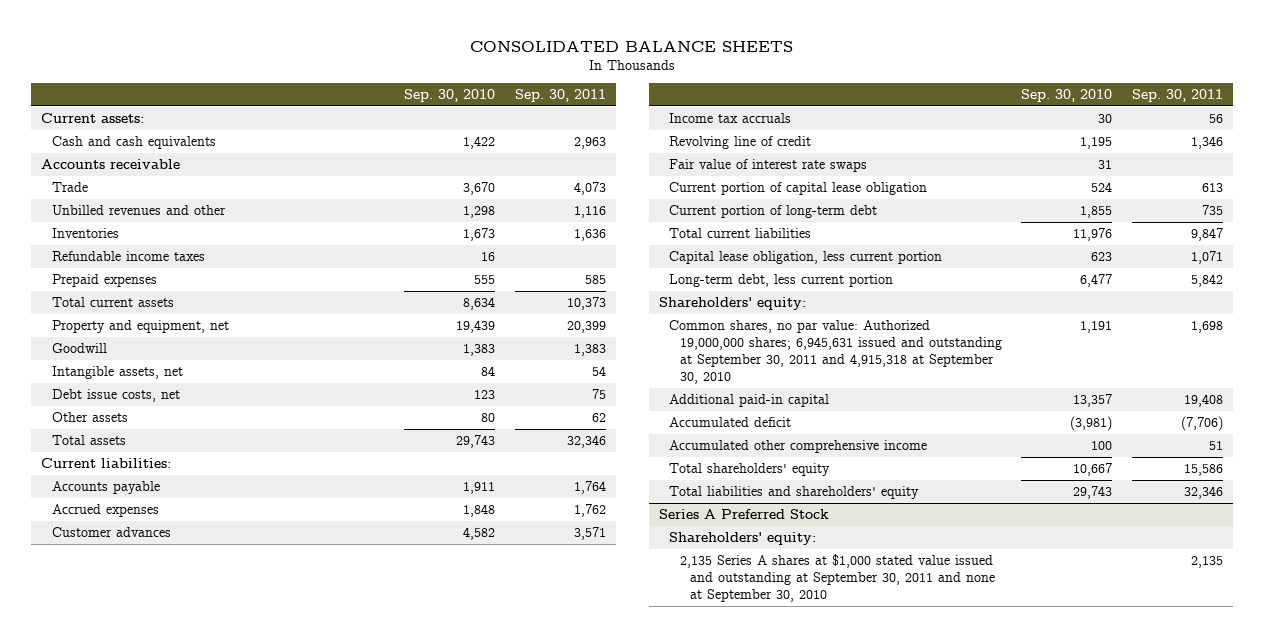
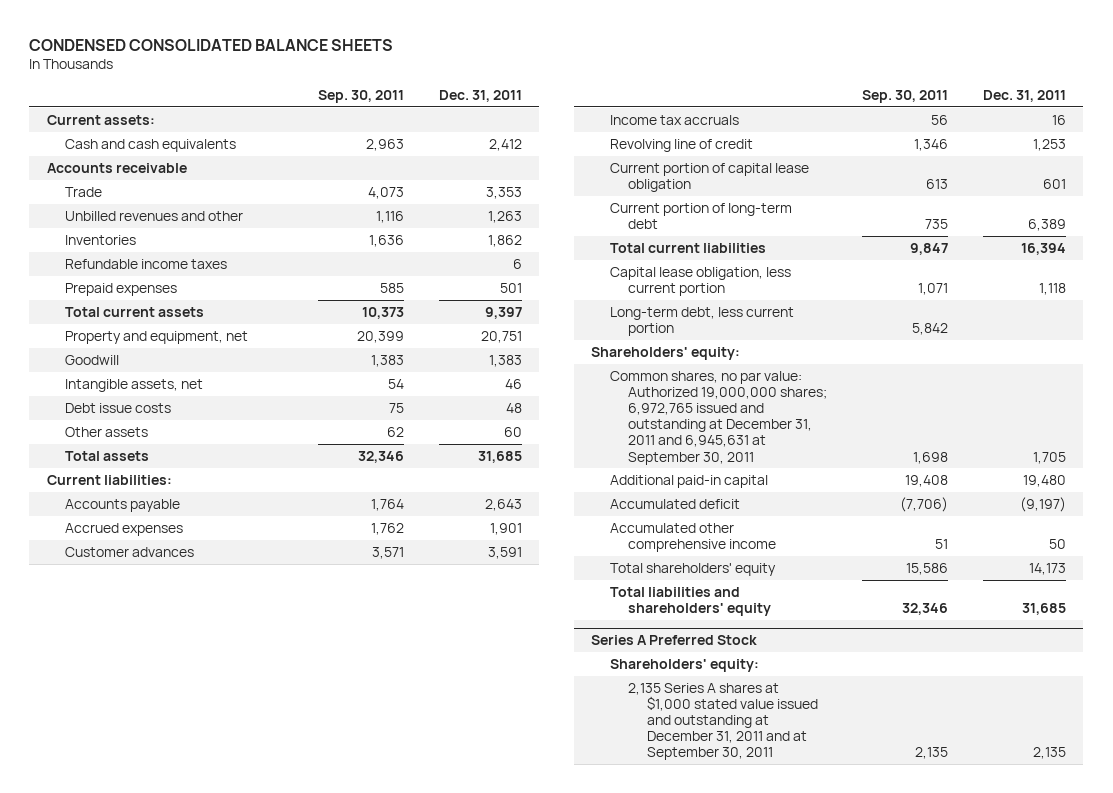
[470,40,794,52] CONSOLIDATED BALANCE SHEETS -> [29,38,394,51] CONDENSED CONSOLIDATED BALANCE SHEETS
[403,89,495,103] Sep. 30, 2010 -> none
none -> [438,90,522,103] Dec. 31, 2011
[51,388,180,402] Debt issue costs, net -> [65,402,172,413] Debt issue costs
[669,158,868,172] Fair value of interest rate swaps -> none
[669,319,1002,385] Common shares, no par value: Authorized 19,000,000 shares; 6,945,631 issued and outstanding at September 30, 2011 and 4,915,318 at September 30, 2010 -> [609,370,828,465] Common shares, no par value: Authorized 19,000,000 shares; 6,972,765 issued and outstanding at December 31, 2011 and 6,945,631 at September 30, 2011
[679,553,995,603] 2,135 Series A shares at $1,000 stated value issued and outstanding at September 30, 2011 and none at September 30, 2010 -> [628,682,818,761] 2,135 Series A shares at $1,000 stated value issued and outstanding at December 31, 2011 and at September 30, 2011

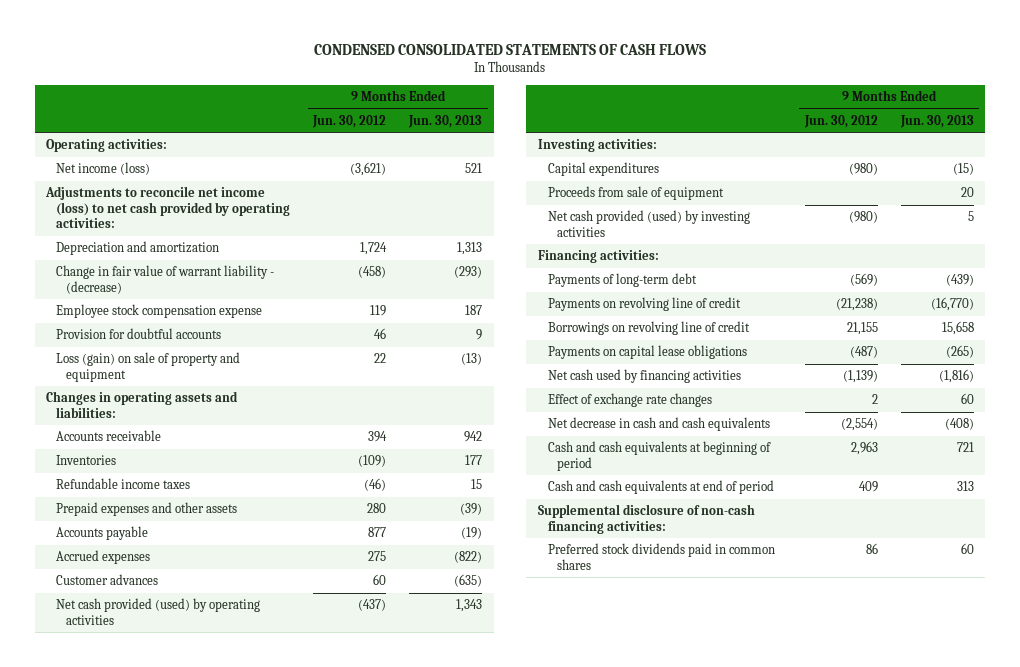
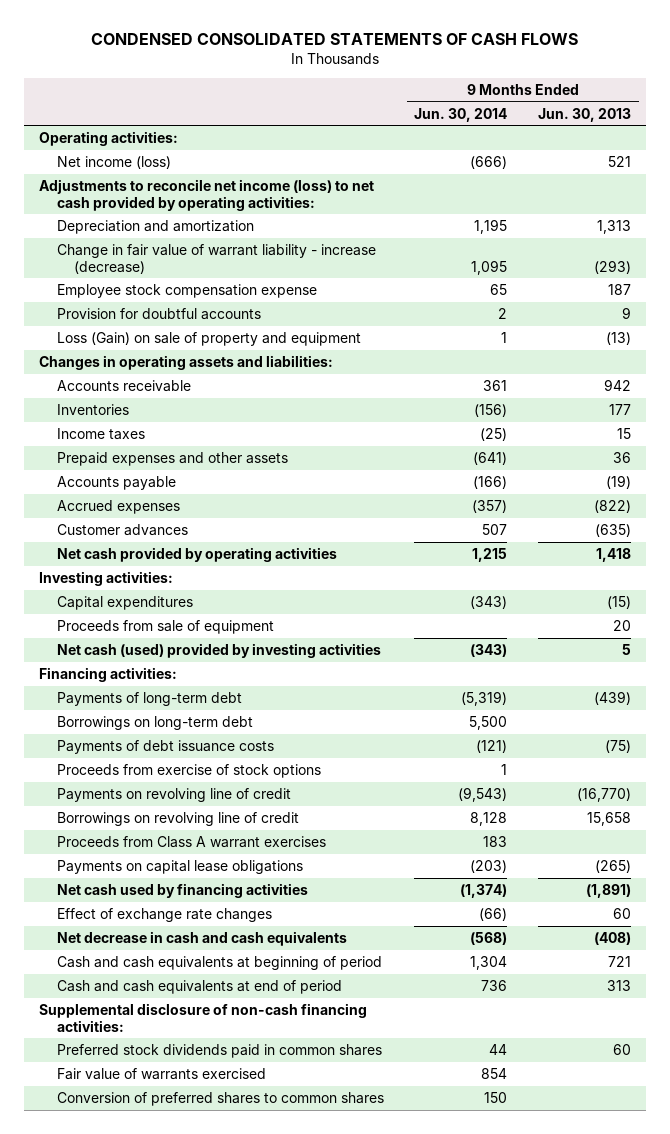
[312,114,387,128] Jun. 30, 2012 -> none
none -> [414,107,508,122] Jun. 30, 2014
[56,265,275,294] Change in fair value of warrant liability - (decrease) -> [56,243,376,274] Change in fair value of warrant liability - increase (decrease)
[56,352,241,382] Loss (gain) on sale of property and equipment -> [56,331,361,346] Loss (Gain) on sale of property and equipment
[56,478,191,490] Refundable income taxes -> [56,427,145,440] Income taxes
[460,503,483,516] (39) -> [612,451,631,463] 36
[56,598,261,625] Net cash provided (used) by operating activities -> [56,546,337,562] Net cash provided by operating activities
[456,599,483,613] 1,343 -> [595,547,631,562] 1,418
[547,210,750,237] Net cash provided (used) by investing activities -> [56,642,381,658] Net cash (used) provided by investing activities
none -> [56,715,253,730] Borrowings on long-term debt
none -> [56,739,274,754] Payments of debt issuance costs
none -> [56,763,321,778] Proceeds from exercise of stock options
none -> [56,835,326,848] Proceeds from Class A warrant exercises
[938,369,974,384] (1,816) -> [585,883,631,898] (1,891)
none -> [56,1067,266,1080] Fair value of warrants exercised
none -> [56,1091,384,1106] Conversion of preferred shares to common shares

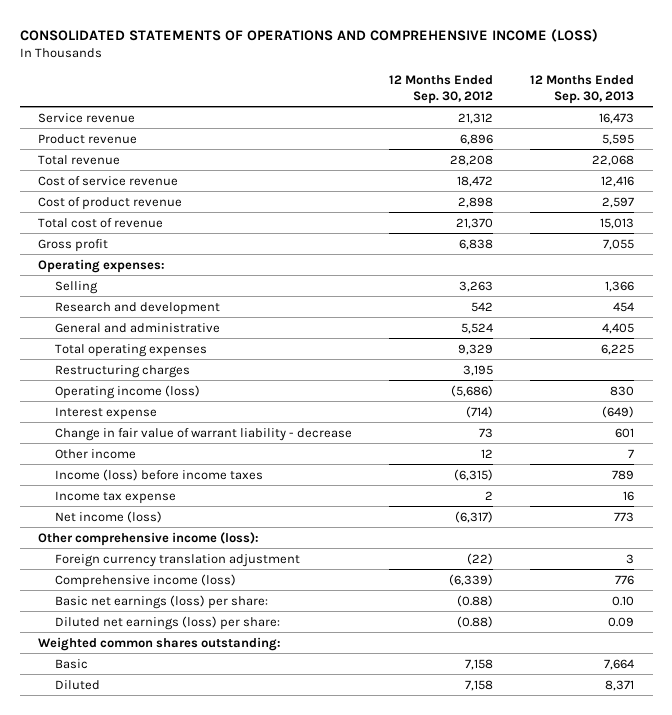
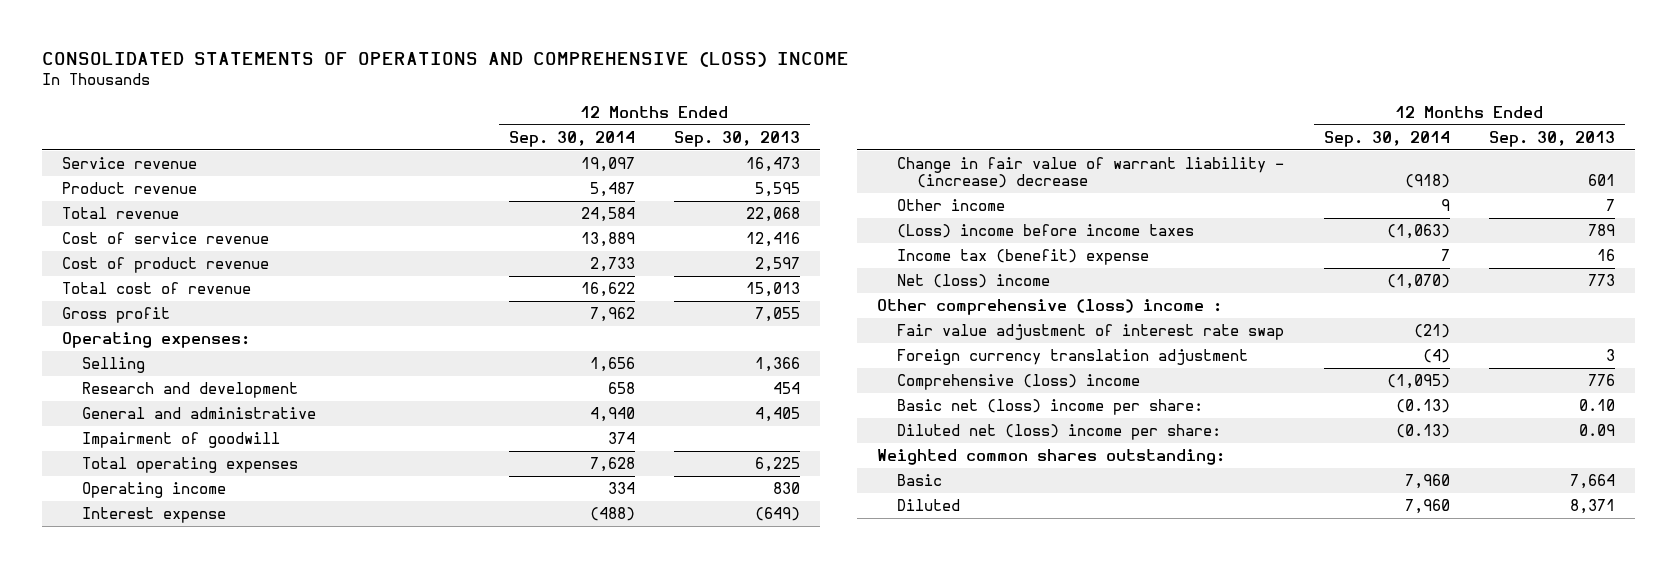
[19,28,598,42] CONSOLIDATED STATEMENTS OF OPERATIONS AND COMPREHENSIVE INCOME (LOSS) -> [42,52,850,68] CONSOLIDATED STATEMENTS OF OPERATIONS AND COMPREHENSIVE (LOSS) INCOME
[389,75,494,104] 12 Months Ended Sep. 30, 2012 -> none
none -> [508,130,635,147] Sep. 30, 2014
none -> [81,432,280,449] Impairment of goodwill
[55,364,191,378] Restructuring charges -> none
[55,384,201,399] Operating income (loss) -> [81,482,226,499] Operating income
[55,427,353,441] Change in fair value of warrant liability - decrease -> [896,157,1284,189] Change in fair value of warrant liability - (increase) decrease
[55,468,264,481] Income (loss) before income taxes -> [896,224,1194,239] (Loss) income before income taxes
[55,490,177,504] Income tax expense -> [896,249,1149,266] Income tax (benefit) expense
[55,510,163,523] Net income (loss) -> [896,274,1050,289] Net (loss) income
[38,531,260,546] Other comprehensive income (loss): -> [877,299,1223,316] Other comprehensive (loss) income :
none -> [896,324,1284,341] Fair value adjustment of interest rate swap
[55,573,237,588] Comprehensive income (loss) -> [896,374,1140,391] Comprehensive (loss) income
[55,594,269,609] Basic net earnings (loss) per share: -> [896,399,1203,416] Basic net (loss) income per share:
[55,615,281,630] Diluted net earnings (loss) per share: -> [896,424,1221,441] Diluted net (loss) income per share:

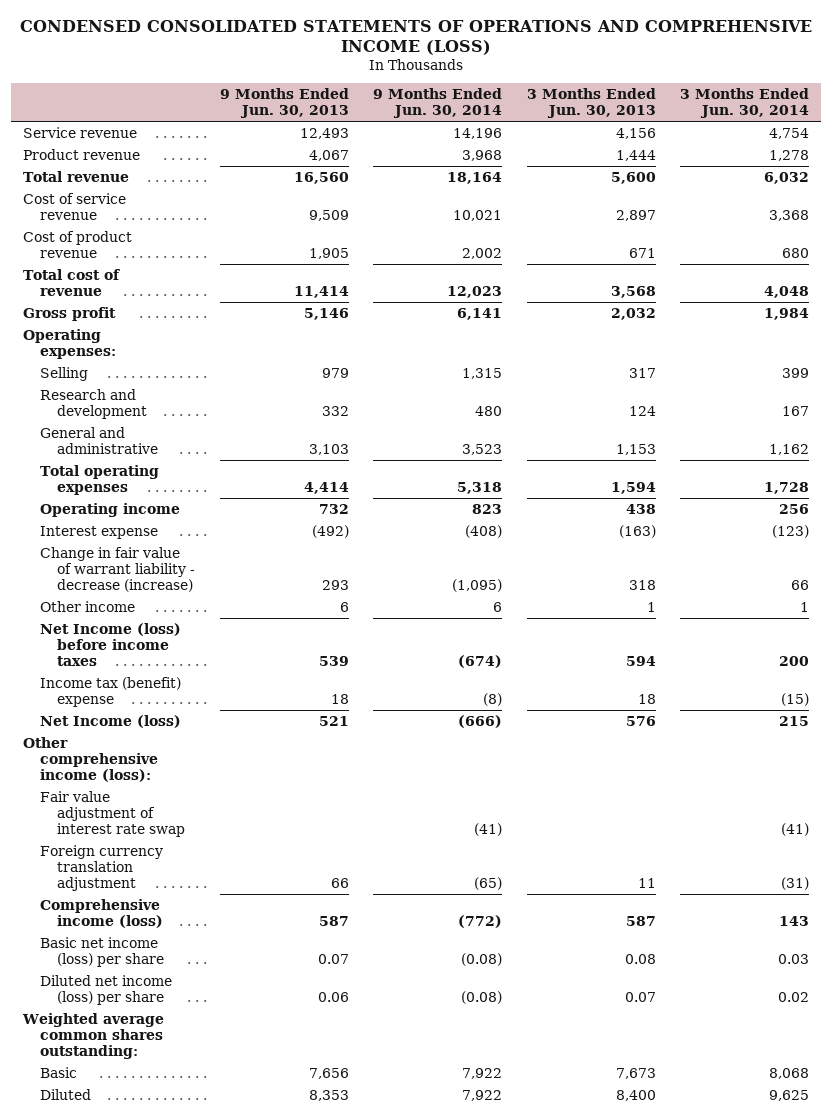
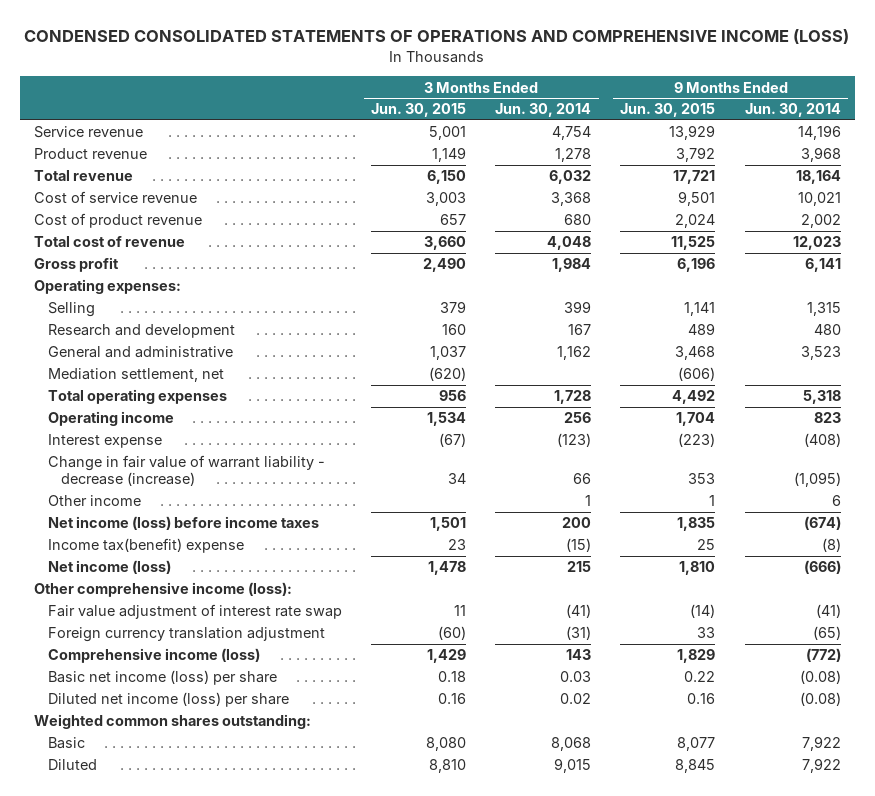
[219,88,349,119] 9 Months Ended Jun. 30, 2013 -> none
[526,88,656,119] 3 Months Ended Jun. 30, 2013 -> none
none -> [371,103,467,118] Jun. 30, 2015
none -> [620,103,716,118] Jun. 30, 2015
none -> [47,368,224,383] Mediation settlement, net
[40,622,182,666] Net Income (loss) before income taxes -> [47,516,319,531] Net income (loss) before income taxes
[40,676,182,707] Income tax (benefit) expense -> [47,538,244,554] Income tax(benefit) expense
[40,714,182,728] Net Income (loss) -> [47,560,171,575] Net income (loss)
[22,1012,165,1059] Weighted average common shares outstanding: -> [34,714,312,730] Weighted common shares outstanding:
[769,1089,810,1101] 9,625 -> [554,758,592,774] 9,015

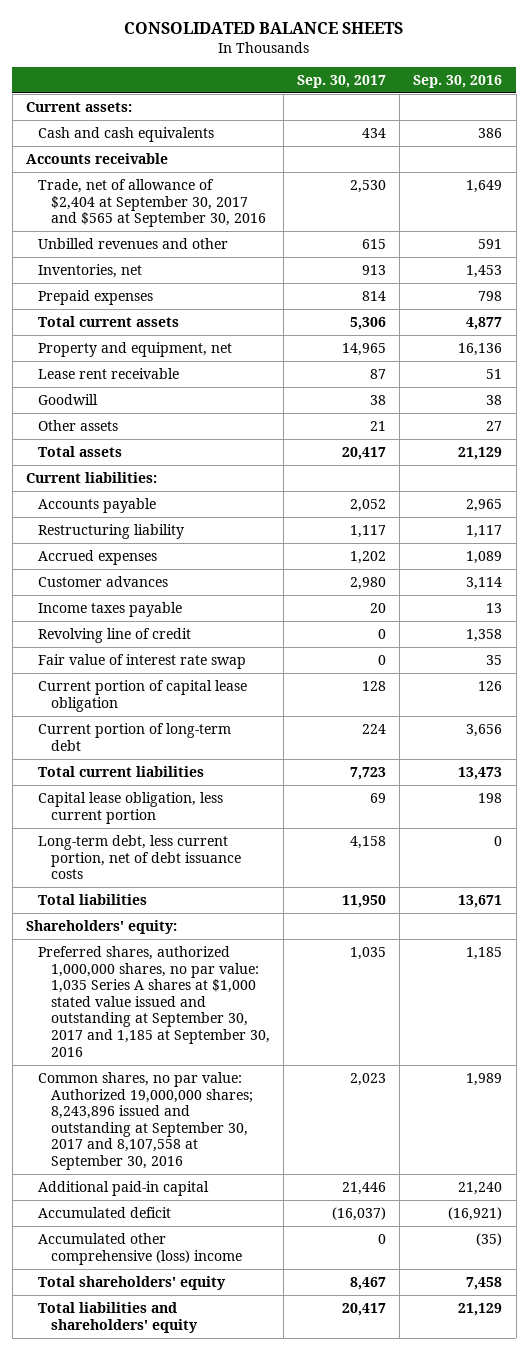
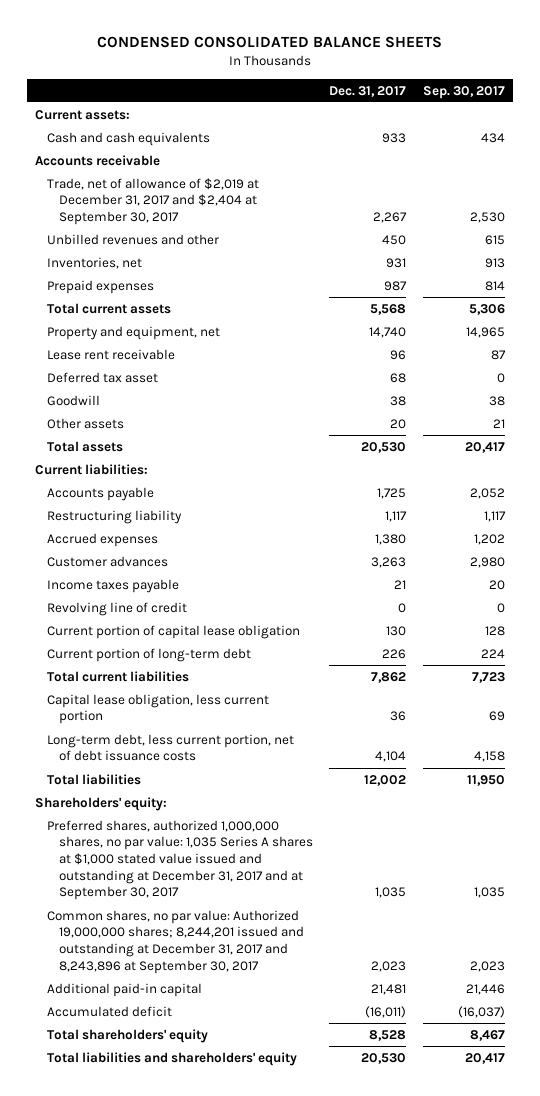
[124,21,404,34] CONSOLIDATED BALANCE SHEETS -> [96,36,442,49] CONDENSED CONSOLIDATED BALANCE SHEETS
[413,74,503,88] Sep. 30, 2016 -> none
none -> [329,85,407,97] Dec. 31, 2017
[38,179,266,228] Trade, net of allowance of $2,404 at September 30, 2017 and $565 at September 30, 2016 -> [46,177,259,226] Trade, net of allowance of $2,019 at December 31, 2017 and $2,404 at September 30, 2017
none -> [46,371,158,383] Deferred tax asset
[38,654,247,670] Fair value of interest rate swap -> none
[38,946,270,1057] Preferred shares, authorized 1,000,000 shares, no par value: 1,035 Series A shares at $1,000 stated value issued and outstanding at September 30, 2017 and 1,185 at September 30, 2016 -> [46,819,314,901] Preferred shares, authorized 1,000,000 shares, no par value: 1,035 Series A shares at $1,000 stated value issued and outstanding at December 31, 2017 and at September 30, 2017
[38,1072,253,1171] Common shares, no par value: Authorized 19,000,000 shares; 8,243,896 issued and outstanding at September 30, 2017 and 8,107,558 at September 30, 2016 -> [46,909,305,974] Common shares, no par value: Authorized 19,000,000 shares; 8,244,201 issued and outstanding at December 31, 2017 and 8,243,896 at September 30, 2017
[38,1233,242,1265] Accumulated other comprehensive (loss) income -> none

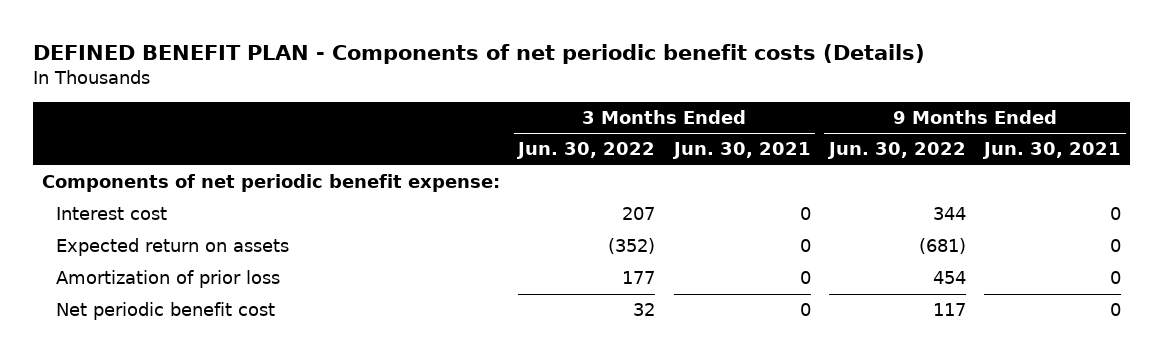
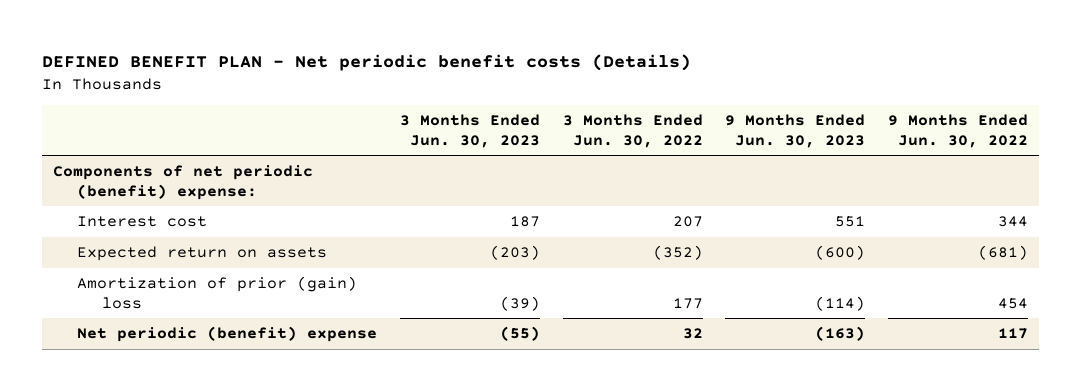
[32,44,925,65] DEFINED BENEFIT PLAN - Components of net periodic benefit costs (Details) -> [41,53,691,71] DEFINED BENEFIT PLAN - Net periodic benefit costs (Details)
[671,142,811,160] Jun. 30, 2021 -> none
[982,142,1122,160] Jun. 30, 2021 -> none
none -> [400,114,541,148] 3 Months Ended Jun. 30, 2023
none -> [725,114,866,148] 9 Months Ended Jun. 30, 2023
[41,174,500,193] Components of net periodic benefit expense: -> [52,165,313,200] Components of net periodic (benefit) expense:
[56,270,281,289] Amortization of prior loss -> [77,276,358,309] Amortization of prior (gain) loss
[56,302,276,321] Net periodic benefit cost -> [77,326,378,343] Net periodic (benefit) expense

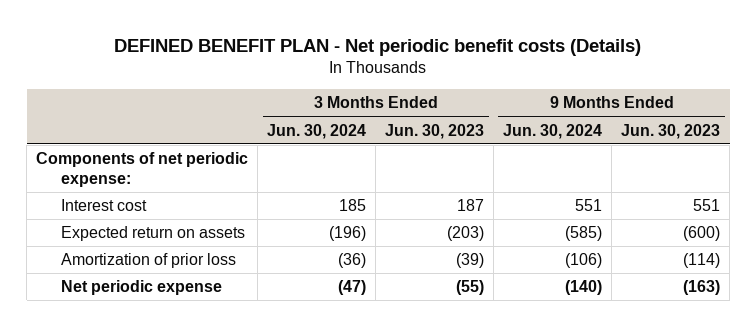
[562,114,703,148] 3 Months Ended Jun. 30, 2022 -> none
[888,114,1029,148] 9 Months Ended Jun. 30, 2022 -> none
none -> [267,123,367,139] Jun. 30, 2024
none -> [503,123,603,139] Jun. 30, 2024
[52,165,313,200] Components of net periodic (benefit) expense: -> [36,152,249,187] Components of net periodic expense:
[77,276,358,309] Amortization of prior (gain) loss -> [61,253,237,269] Amortization of prior loss
[77,326,378,343] Net periodic (benefit) expense -> [61,280,223,296] Net periodic expense

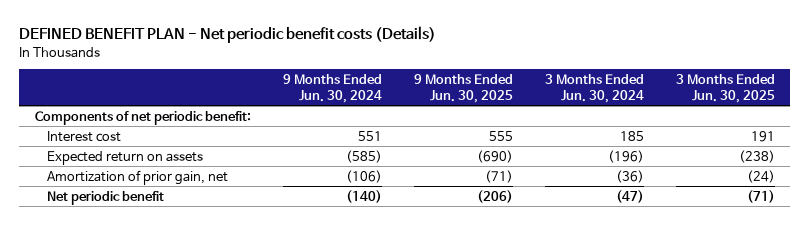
[385,123,485,139] Jun. 30, 2023 -> none
[621,123,721,139] Jun. 30, 2023 -> none
none -> [413,74,513,104] 9 Months Ended Jun. 30, 2025
none -> [675,74,775,104] 3 Months Ended Jun. 30, 2025
[36,152,249,187] Components of net periodic expense: -> [35,110,252,125] Components of net periodic benefit:
[61,253,237,269] Amortization of prior loss -> [47,169,229,185] Amortization of prior gain, net
[61,280,223,296] Net periodic expense -> [47,190,165,205] Net periodic benefit

